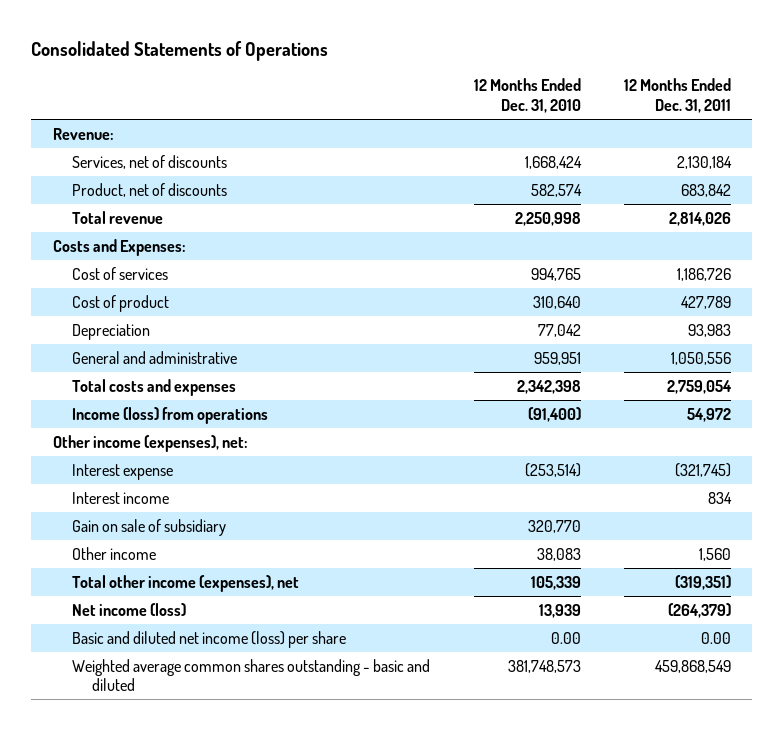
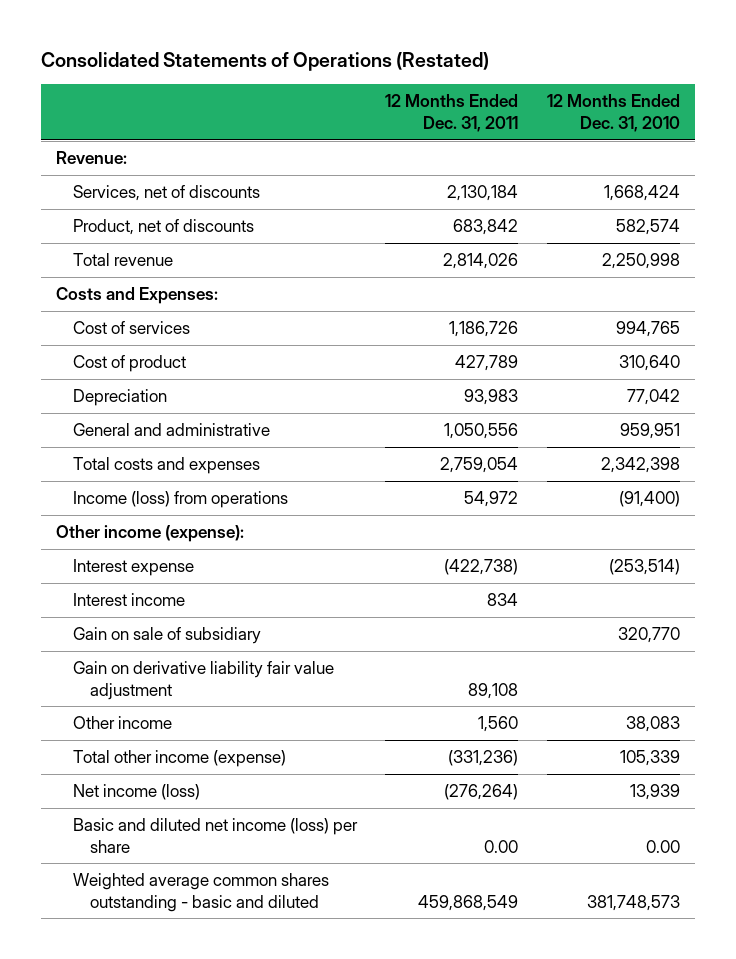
[31,40,329,61] Consolidated Statements of Operations -> [41,52,490,72] Consolidated Statements of Operations (Restated)
[52,434,248,452] Other income (expenses), net: -> [55,525,244,543] Other income (expense):
[674,462,731,477] (321,745) -> [444,559,519,576] (422,738)
none -> [72,661,334,700] Gain on derivative liability fair value adjustment
[72,574,300,592] Total other income (expenses), net -> [72,750,286,768] Total other income (expense)
[674,574,731,590] (319,351) -> [448,750,519,767] (331,236)
[667,602,731,618] (264,379) -> [444,784,519,801] (276,264)

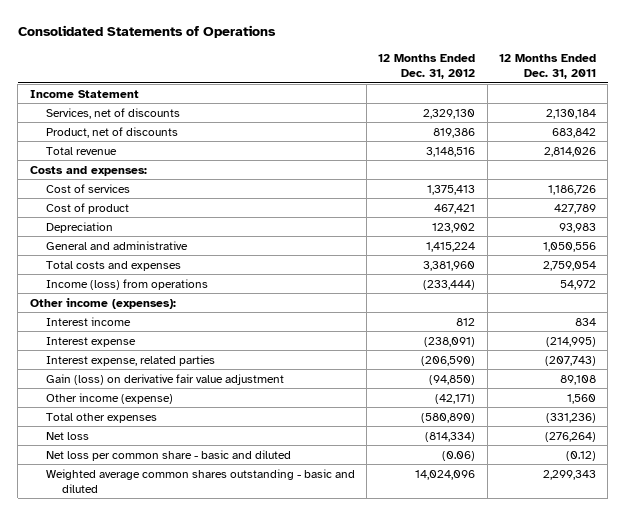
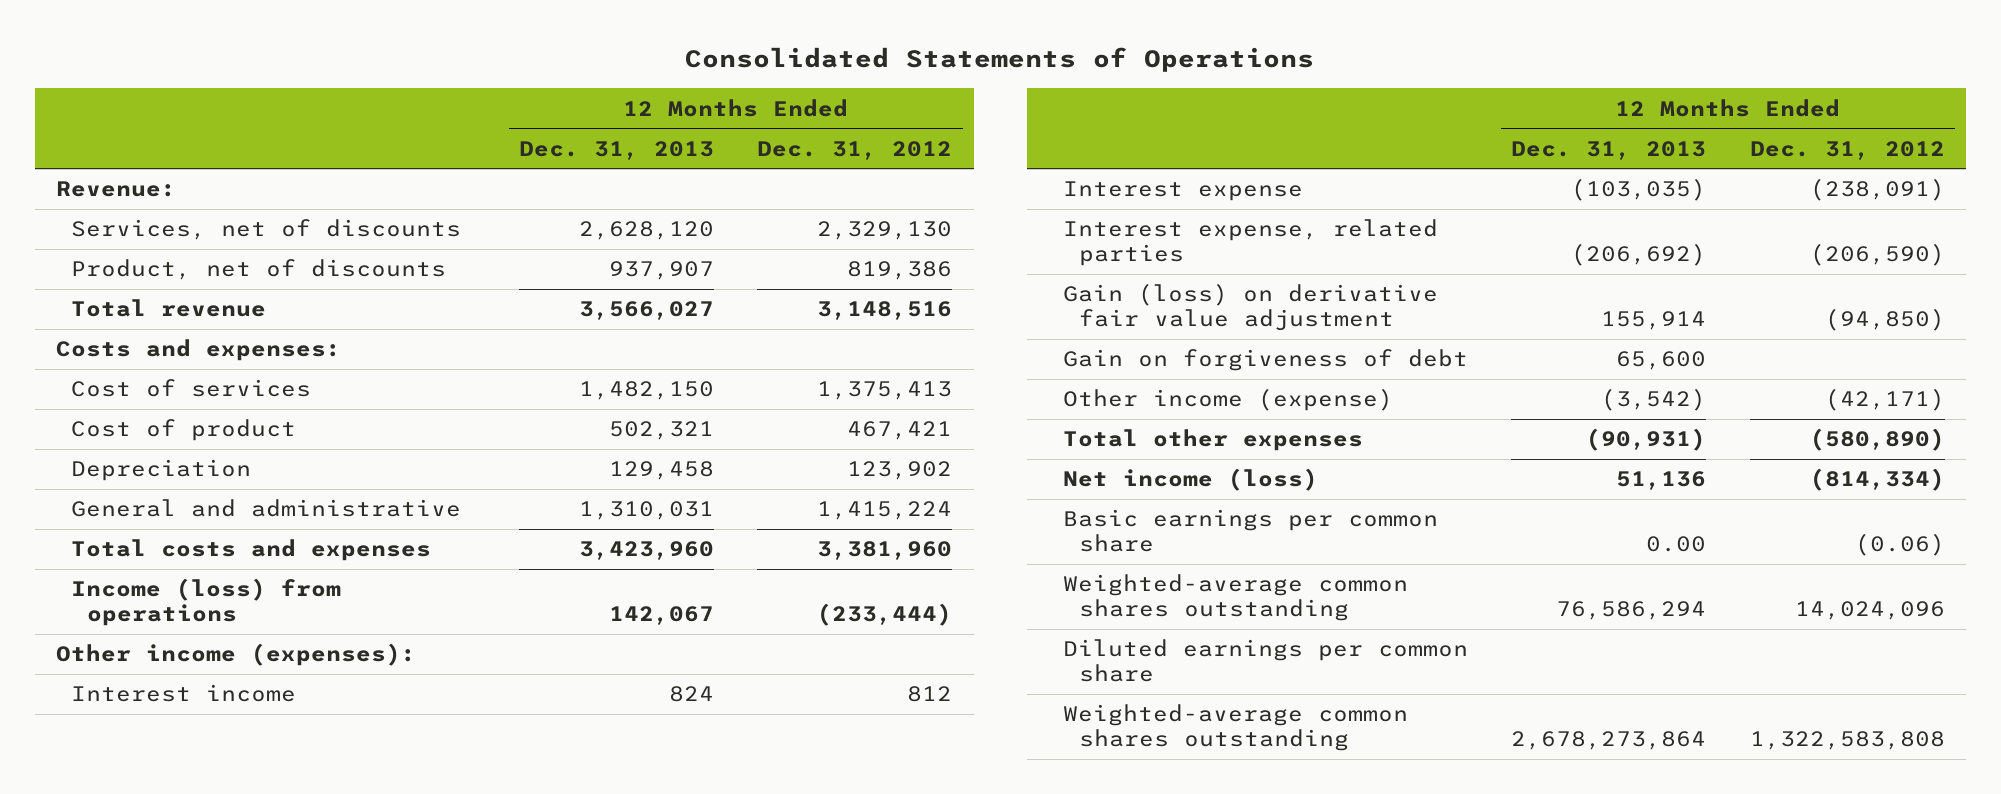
[498,53,596,79] 12 Months Ended Dec. 31, 2011 -> none
none -> [519,140,715,160] Dec. 31, 2013
[29,89,139,98] Income Statement -> none
none -> [56,181,177,198] Revenue:
none -> [1063,349,1469,372] Gain on forgiveness of debt
[45,449,291,461] Net loss per common share - basic and diluted -> none
[45,431,89,440] Net loss -> [1063,468,1319,492] Net income (loss)
none -> [1063,509,1439,552] Basic earnings per common share
[45,468,355,493] Weighted average common shares outstanding - basic and diluted -> [1063,574,1409,621] Weighted-average common shares outstanding
none -> [1063,639,1469,682] Diluted earnings per common share
none -> [1063,704,1409,751] Weighted-average common shares outstanding

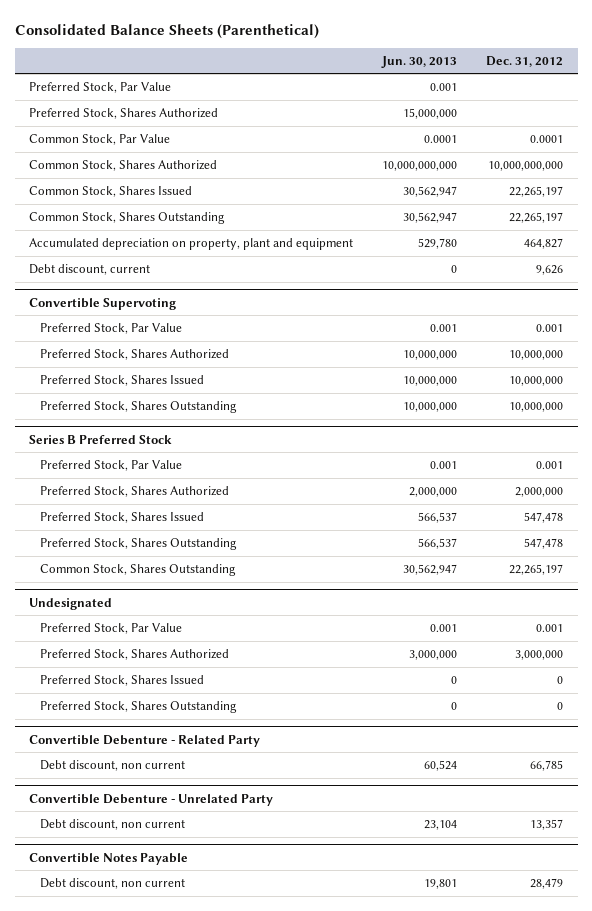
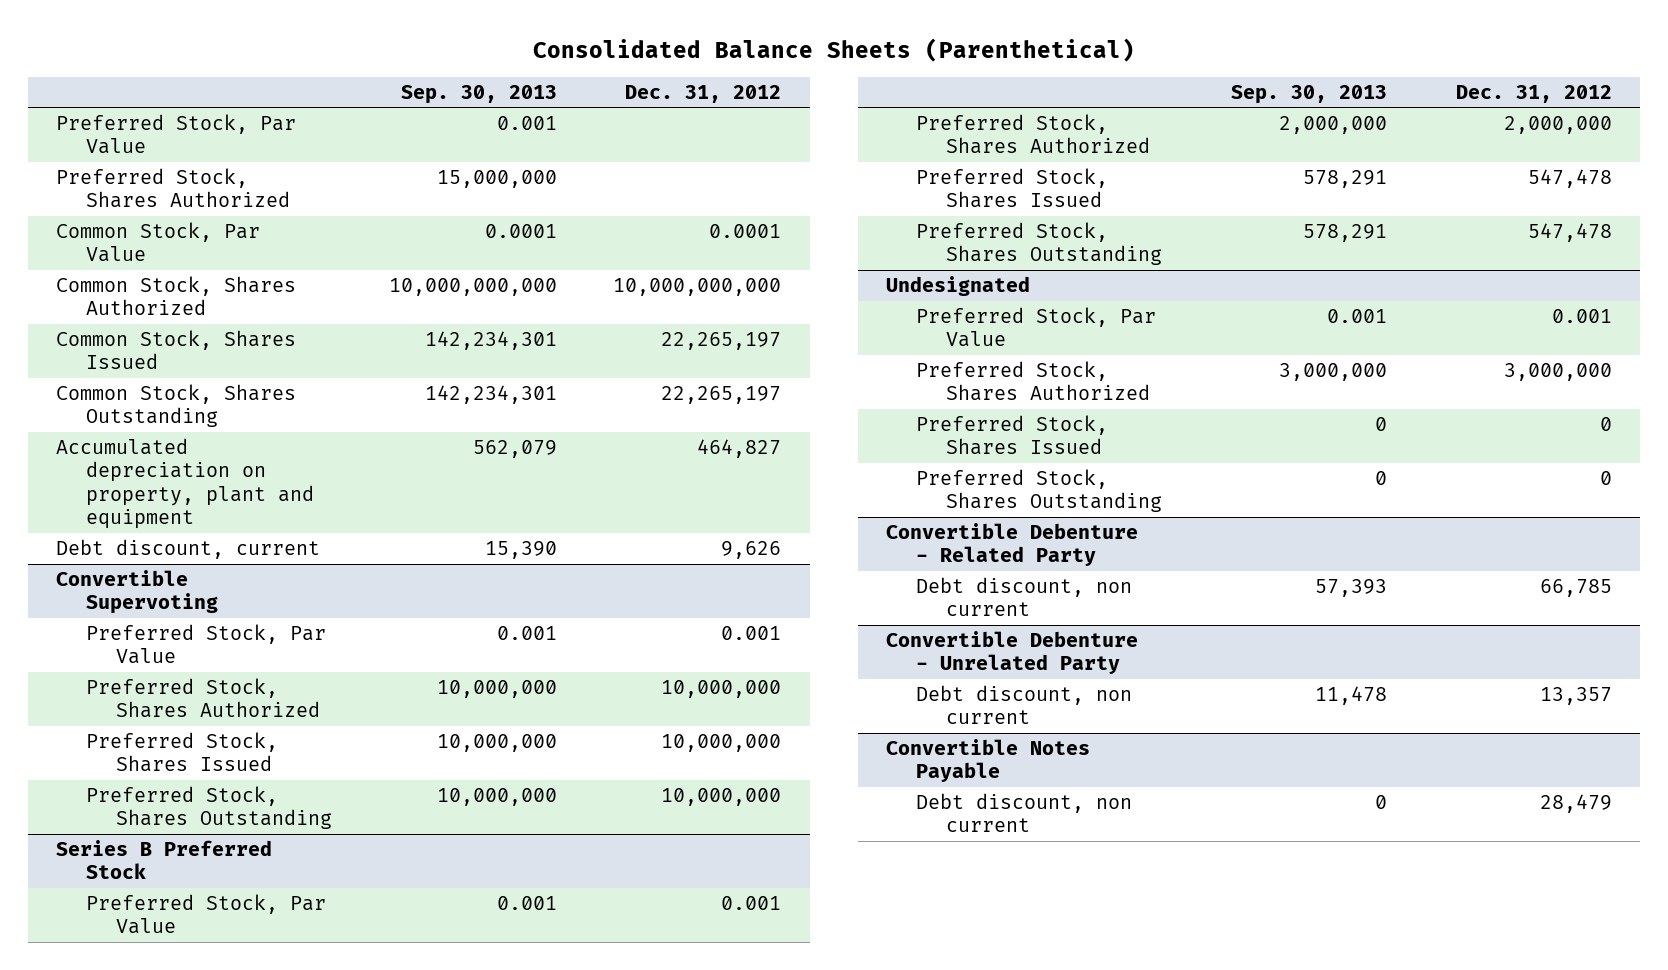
[381,55,458,68] Jun. 30, 2013 -> none
none -> [400,84,557,104] Sep. 30, 2013
[40,564,237,577] Common Stock, Shares Outstanding -> none

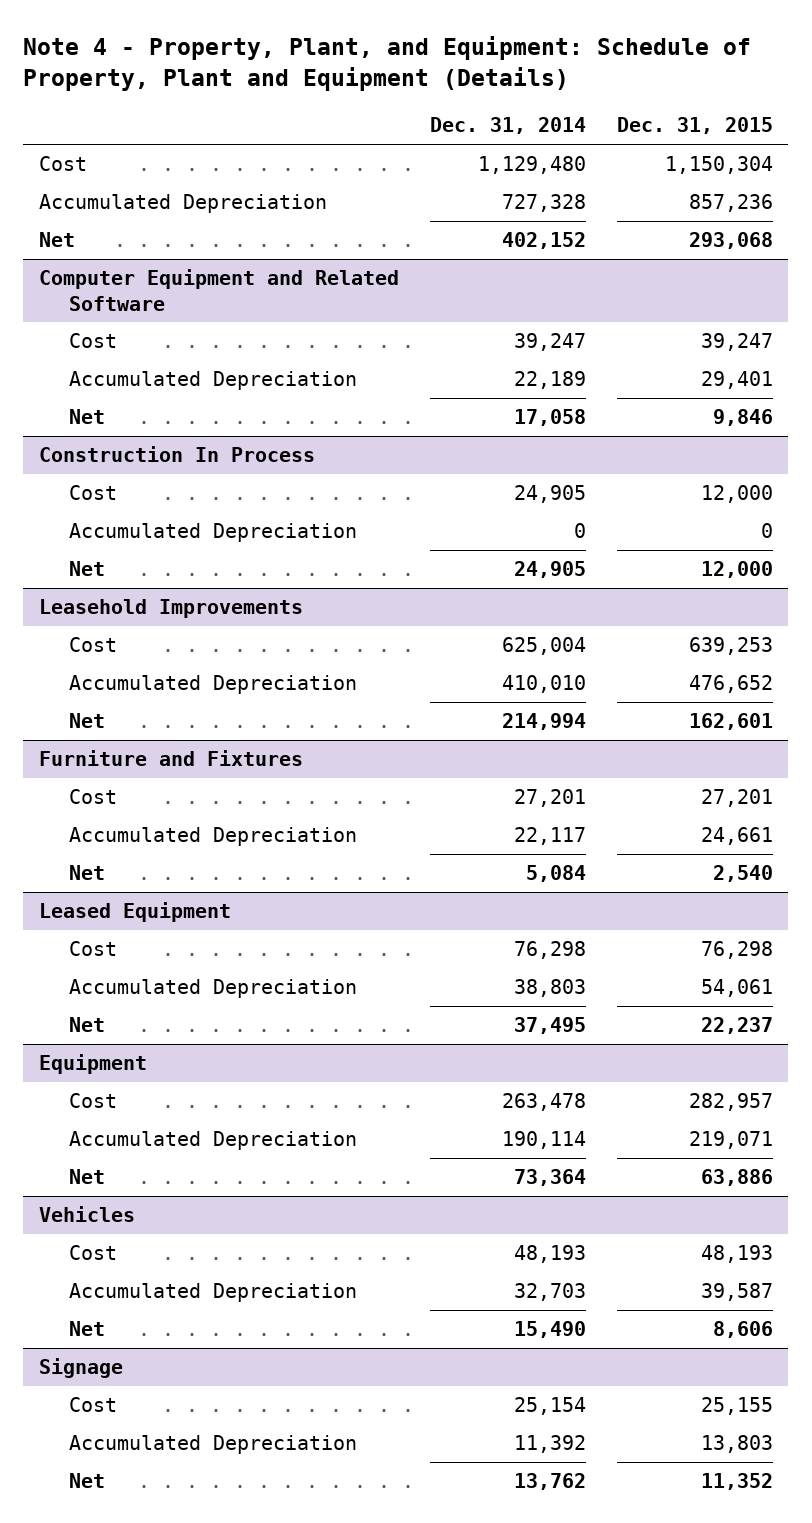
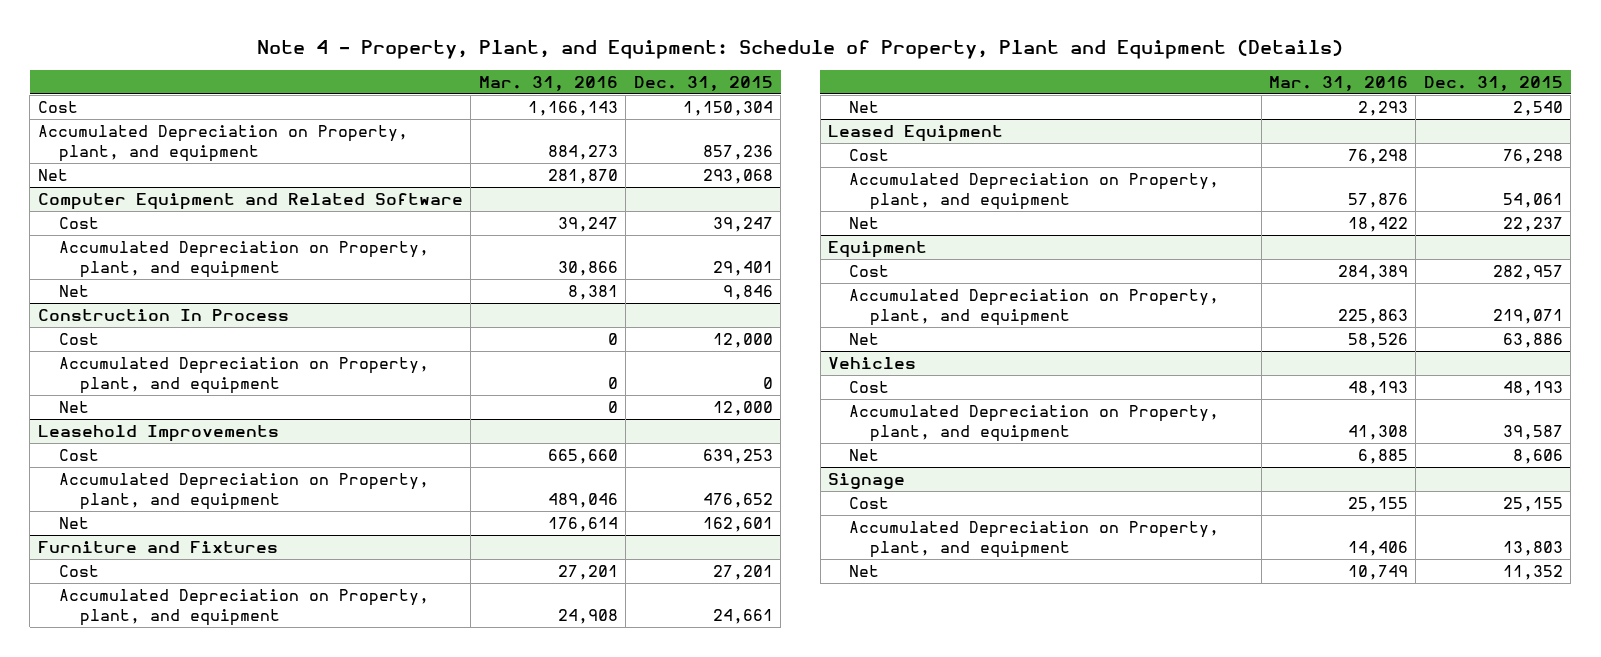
[429,117,586,135] Dec. 31, 2014 -> none
none -> [478,76,618,92] Mar. 31, 2016
[38,194,327,214] Accumulated Depreciation -> [37,124,408,162] Accumulated Depreciation on Property, plant, and equipment
[68,371,357,391] Accumulated Depreciation -> [58,240,429,278] Accumulated Depreciation on Property, plant, and equipment
[68,523,357,543] Accumulated Depreciation -> [58,356,429,394] Accumulated Depreciation on Property, plant, and equipment
[68,675,357,695] Accumulated Depreciation -> [58,472,429,510] Accumulated Depreciation on Property, plant, and equipment
[68,827,357,847] Accumulated Depreciation -> [58,588,429,626] Accumulated Depreciation on Property, plant, and equipment
[68,979,357,999] Accumulated Depreciation -> [849,172,1220,210] Accumulated Depreciation on Property, plant, and equipment
[68,1131,357,1151] Accumulated Depreciation -> [849,288,1220,326] Accumulated Depreciation on Property, plant, and equipment
[68,1283,357,1303] Accumulated Depreciation -> [849,404,1220,442] Accumulated Depreciation on Property, plant, and equipment
[68,1435,357,1455] Accumulated Depreciation -> [849,520,1220,558] Accumulated Depreciation on Property, plant, and equipment

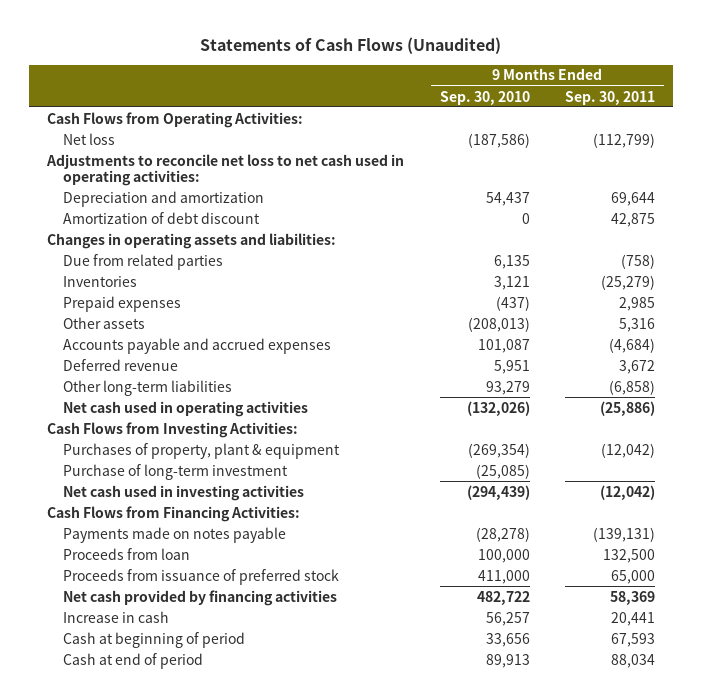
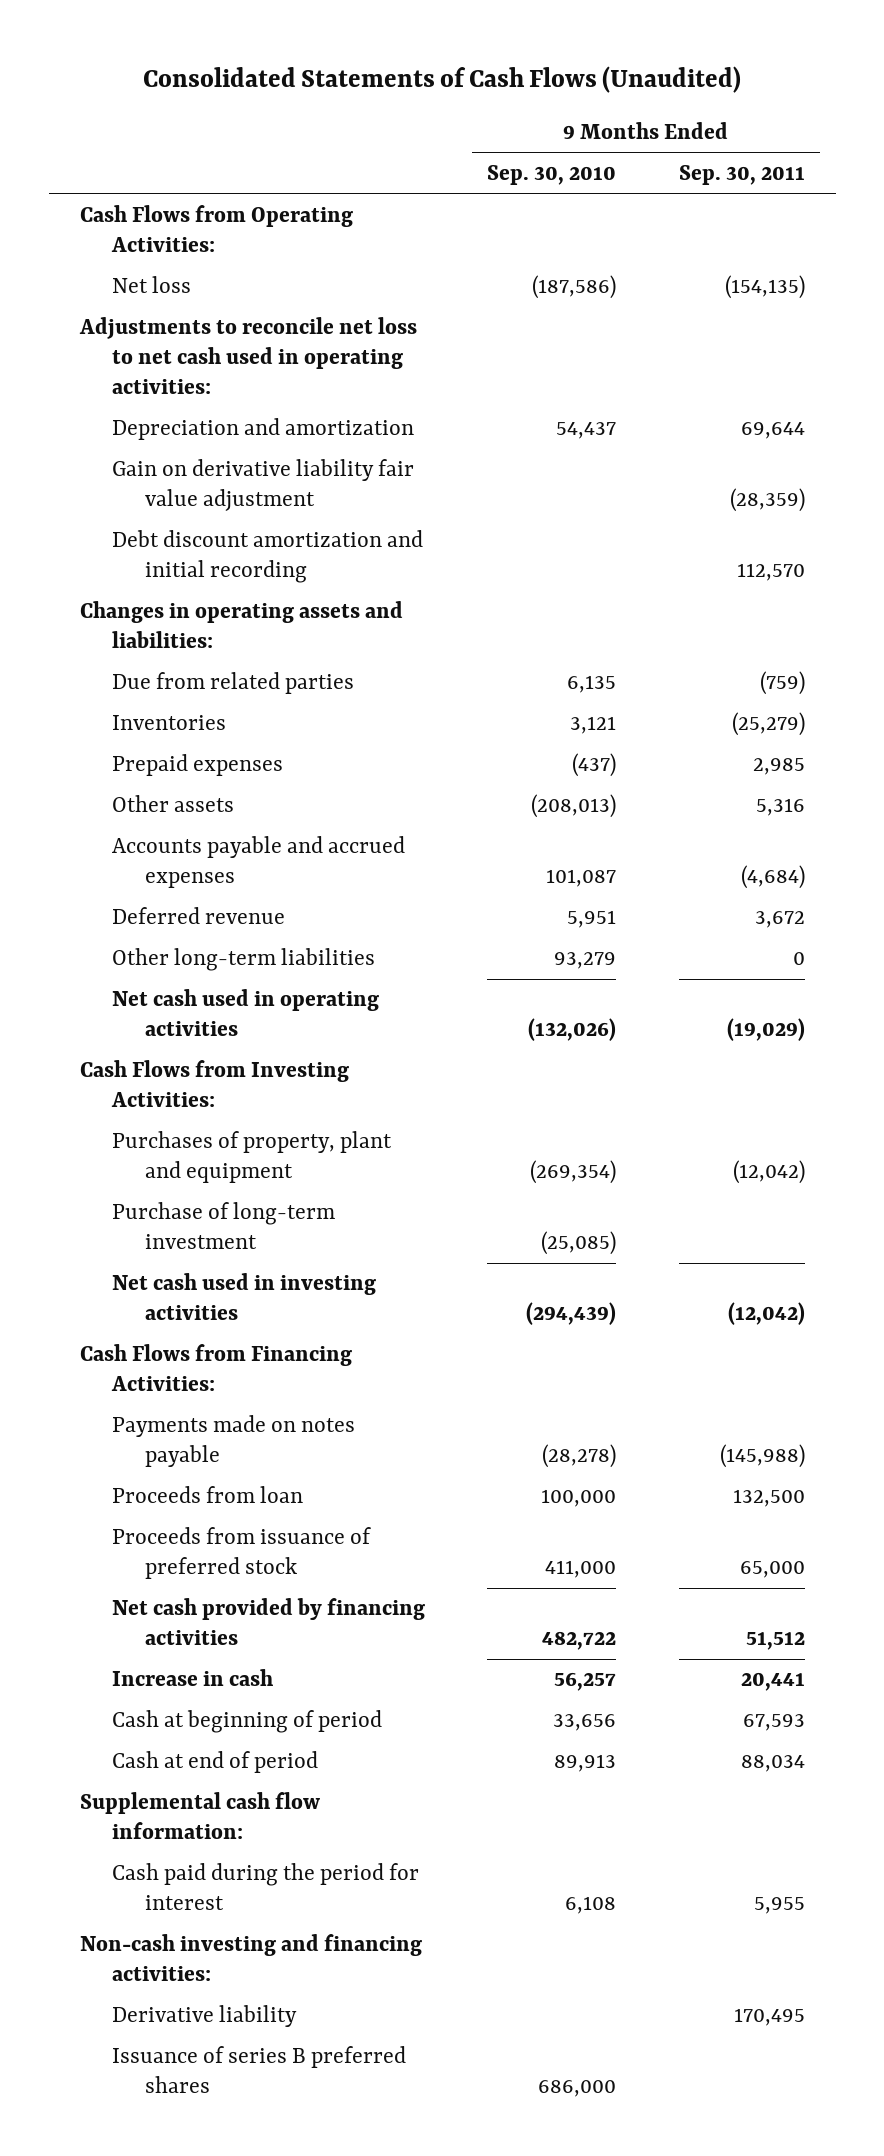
[200,36,502,54] Statements of Cash Flows (Unaudited) -> [143,66,742,94] Consolidated Statements of Cash Flows (Unaudited)
[593,132,656,148] (112,799) -> [724,275,805,300] (154,135)
[62,211,260,224] Amortization of debt discount -> none
none -> [112,459,415,512] Gain on derivative liability fair value adjustment
none -> [112,530,424,584] Debt discount amortization and initial recording
[621,253,656,269] (758) -> [759,671,805,696] (759)
[609,379,656,395] (6,858) -> [792,952,805,966] 0
[600,400,656,416] (25,886) -> [726,1018,805,1042] (19,029)
[62,442,340,459] Purchases of property, plant & equipment -> [112,1131,393,1184] Purchases of property, plant and equipment
[593,526,656,542] (139,131) -> [719,1444,805,1469] (145,988)
[610,590,656,605] 58,369 -> [745,1632,805,1651] 51,512
none -> [79,1792,320,1840] Supplemental cash flow information:
none -> [112,1863,420,1911] Cash paid during the period for interest
none -> [79,1934,422,1982] Non-cash investing and financing activities:
none -> [112,2005,298,2028] Derivative liability
none -> [112,2046,407,2094] Issuance of series B preferred shares

